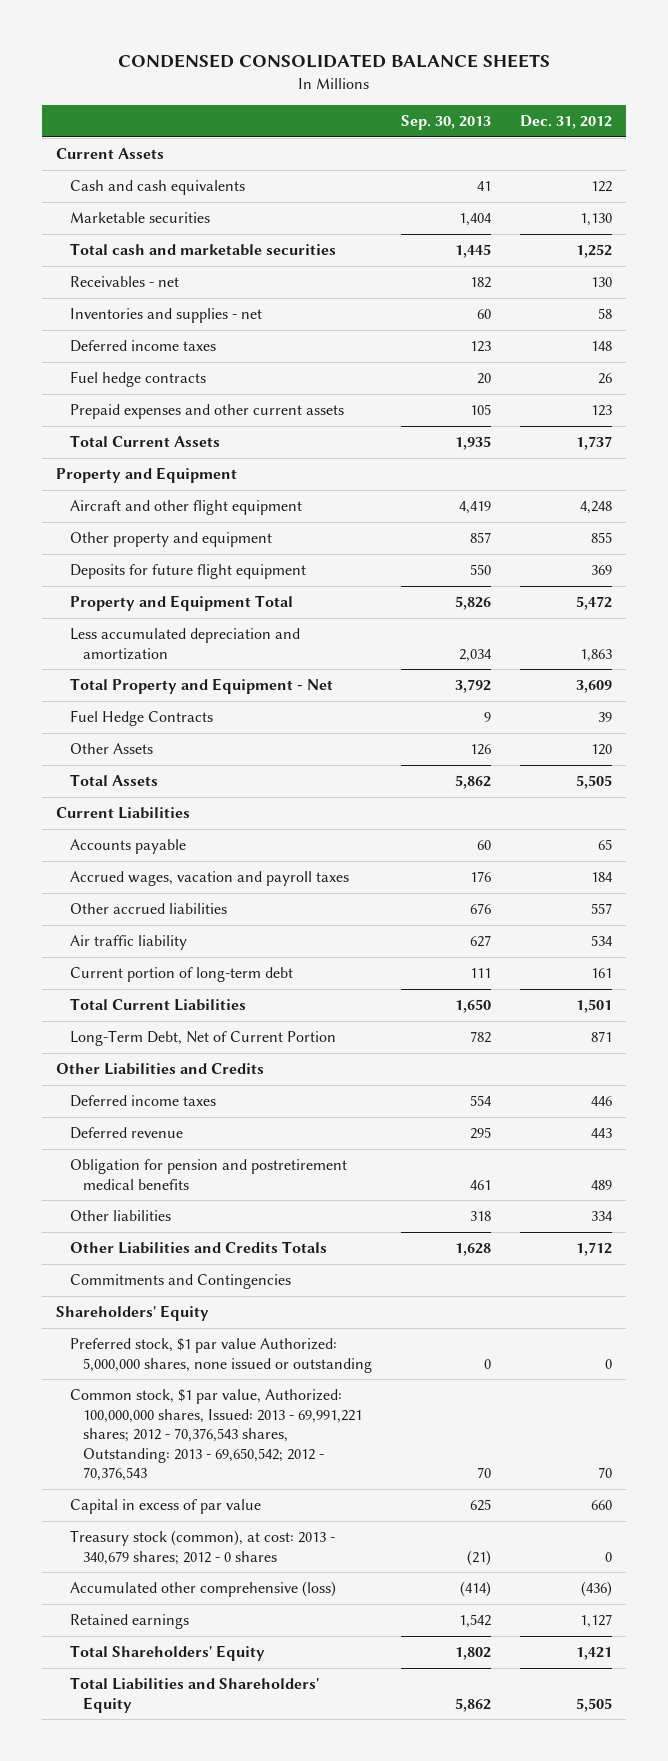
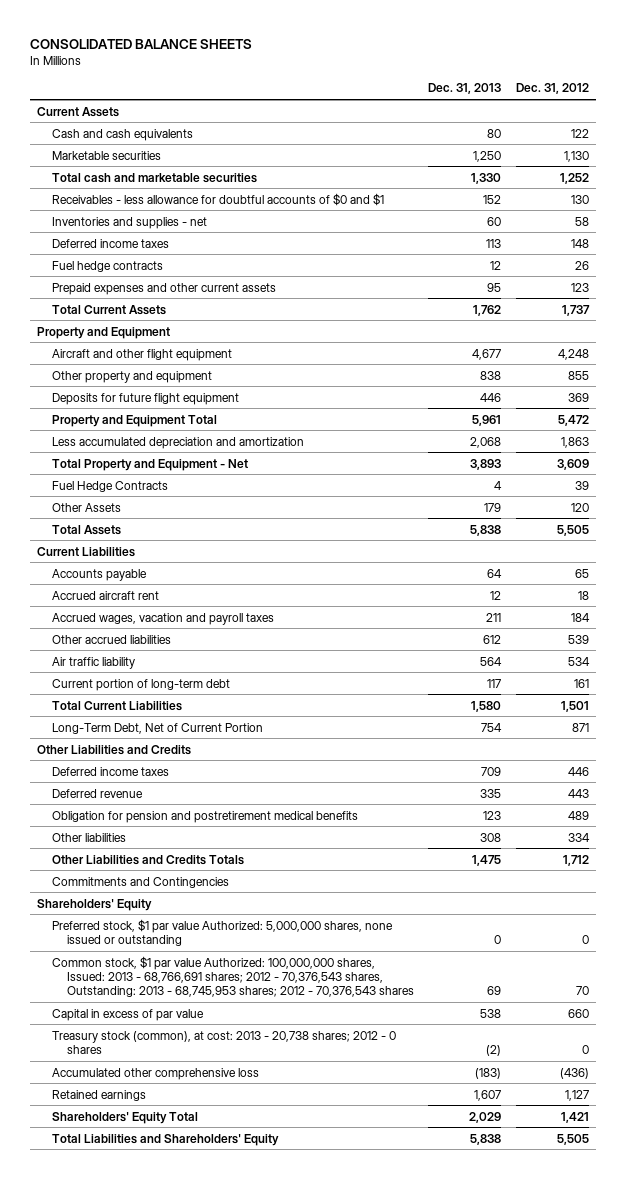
[118,53,551,68] CONDENSED CONSOLIDATED BALANCE SHEETS -> [30,38,253,49] CONSOLIDATED BALANCE SHEETS
[400,115,491,131] Sep. 30, 2013 -> none
none -> [428,83,502,95] Dec. 31, 2013
[69,276,179,288] Receivables - net -> [52,192,385,206] Receivables - less allowance for doubtful accounts of $0 and $1
none -> [52,590,160,600] Accrued aircraft rent
[590,903,612,915] 557 -> [567,634,589,644] 539
[69,1389,362,1482] Common stock, $1 par value, Authorized: 100,000,000 shares, Issued: 2013 - 69,991,221 shares; 2012 - 70,376,543 shares, Outstanding: 2013 - 69,650,542; 2012 - 70,376,543 -> [52,955,415,998] Common stock, $1 par value Authorized: 100,000,000 shares, Issued: 2013 - 68,766,691 shares; 2012 - 70,376,543 shares, Outstanding: 2013 - 68,745,953 shares; 2012 - 70,376,543 shares
[69,1530,335,1565] Treasury stock (common), at cost: 2013 - 340,679 shares; 2012 - 0 shares -> [52,1030,397,1054] Treasury stock (common), at cost: 2013 - 20,738 shares; 2012 - 0 shares
[69,1581,336,1598] Accumulated other comprehensive (loss) -> [52,1067,260,1080] Accumulated other comprehensive loss
[69,1645,265,1662] Total Shareholders' Equity -> [52,1111,199,1124] Shareholders' Equity Total

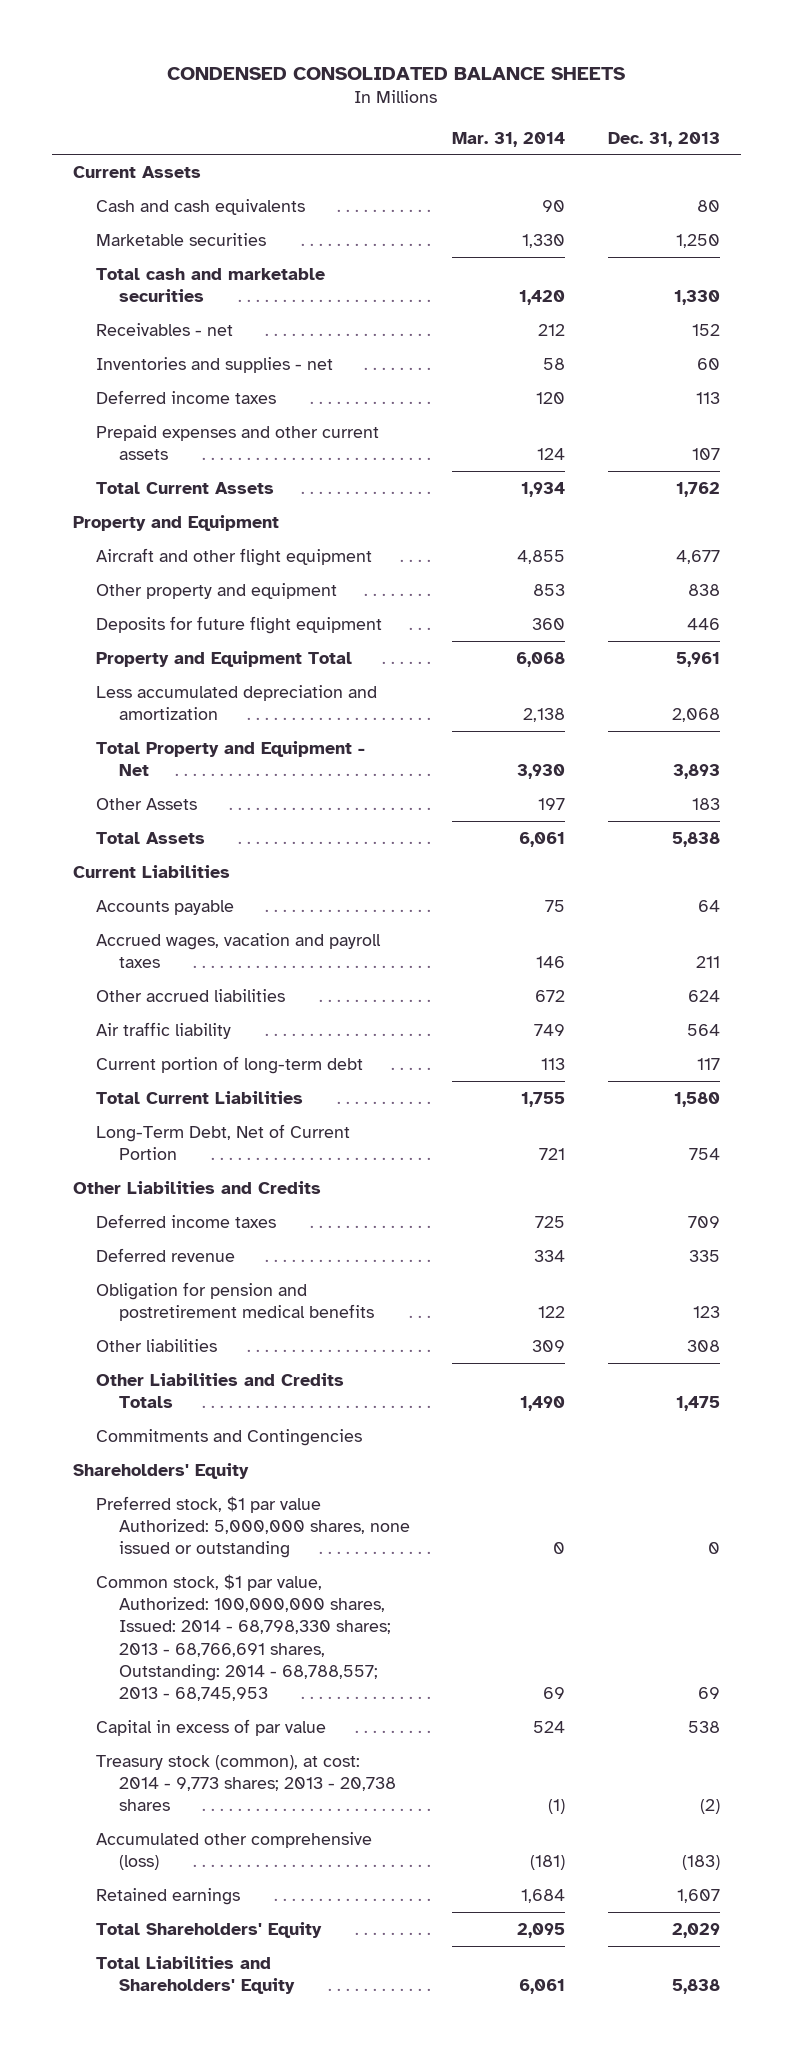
[30,38,253,49] CONSOLIDATED BALANCE SHEETS -> [167,66,626,80] CONDENSED CONSOLIDATED BALANCE SHEETS
[515,83,589,95] Dec. 31, 2012 -> none
none -> [452,131,566,147] Mar. 31, 2014
[52,192,385,206] Receivables - less allowance for doubtful accounts of $0 and $1 -> [96,322,234,336] Receivables - net
[52,260,164,272] Fuel hedge contracts -> none
[487,282,502,292] 95 -> [691,448,720,461] 107
[52,480,169,492] Fuel Hedge Contracts -> none
[484,502,502,512] 179 -> [691,797,720,810] 183
[52,590,160,600] Accrued aircraft rent -> none
[483,634,502,644] 612 -> [687,989,720,1002] 624
[52,955,415,998] Common stock, $1 par value Authorized: 100,000,000 shares, Issued: 2013 - 68,766,691 shares; 2012 - 70,376,543 shares, Outstanding: 2013 - 68,745,953 shares; 2012 - 70,376,543 shares -> [96,1573,392,1702] Common stock, $1 par value, Authorized: 100,000,000 shares, Issued: 2014 - 68,798,330 shares; 2013 - 68,766,691 shares, Outstanding: 2014 - 68,788,557; 2013 - 68,745,953
[52,1030,397,1054] Treasury stock (common), at cost: 2013 - 20,738 shares; 2012 - 0 shares -> [96,1754,397,1812] Treasury stock (common), at cost: 2014 - 9,773 shares; 2013 - 20,738 shares
[52,1067,260,1080] Accumulated other comprehensive loss -> [96,1831,373,1871] Accumulated other comprehensive (loss)
[52,1111,199,1124] Shareholders' Equity Total -> [96,1921,323,1938] Total Shareholders' Equity

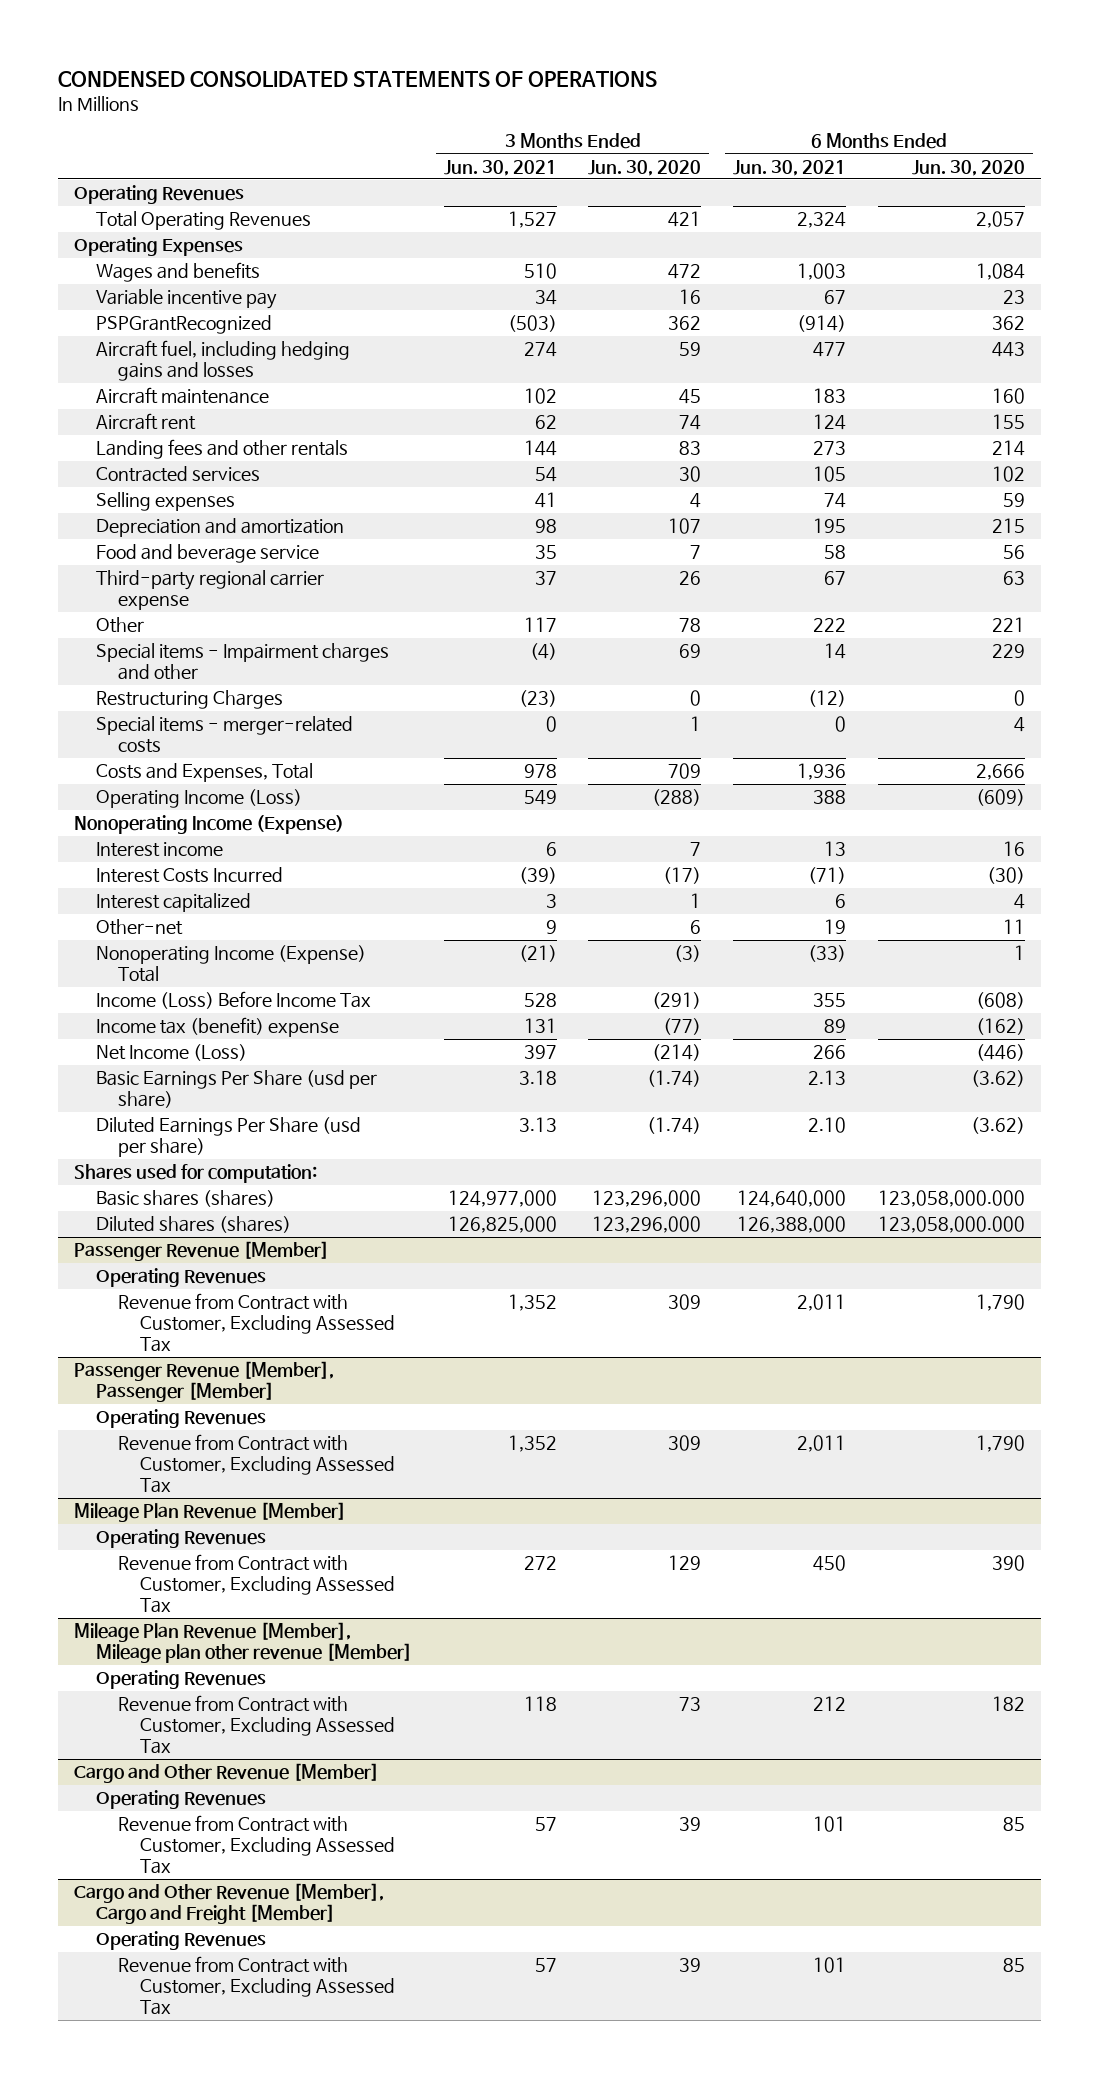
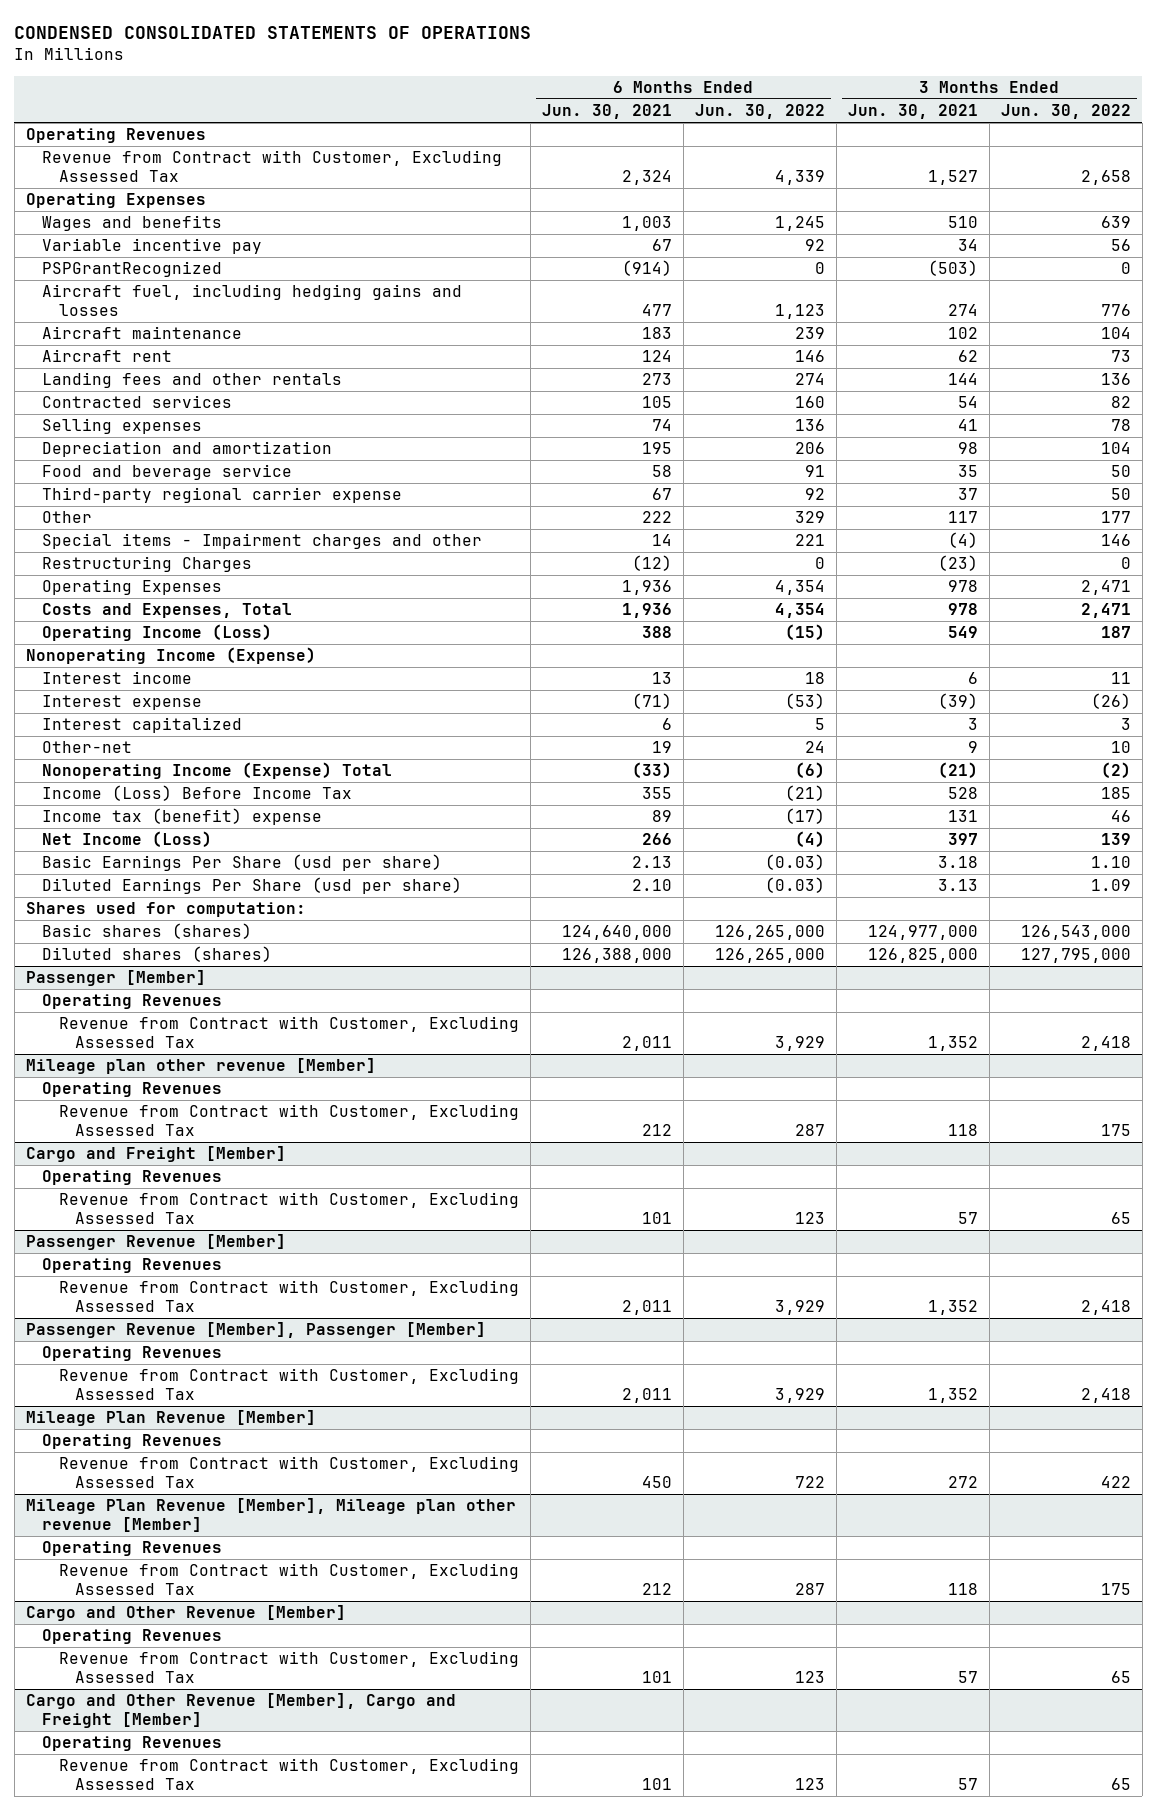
[588,159,702,176] Jun. 30, 2020 -> none
[911,159,1025,176] Jun. 30, 2020 -> none
none -> [694,104,825,120] Jun. 30, 2022
none -> [1000,104,1131,120] Jun. 30, 2022
[96,211,312,231] Total Operating Revenues -> [42,150,503,182] Revenue from Contract with Customer, Excluding Assessed Tax
[96,716,354,754] Special items - merger-related costs -> none
none -> [42,579,223,596] Operating Expenses
[96,867,284,884] Interest Costs Incurred -> [42,695,203,711] Interest expense
none -> [25,970,206,987] Passenger [Member]
none -> [42,994,223,1010] Operating Revenues
none -> [58,1016,519,1048] Revenue from Contract with Customer, Excluding Assessed Tax
none -> [25,1058,376,1075] Mileage plan other revenue [Member]
none -> [42,1082,223,1098] Operating Revenues
none -> [58,1104,519,1136] Revenue from Contract with Customer, Excluding Assessed Tax
none -> [25,1146,286,1163] Cargo and Freight [Member]
none -> [42,1170,223,1186] Operating Revenues
none -> [58,1192,519,1224] Revenue from Contract with Customer, Excluding Assessed Tax

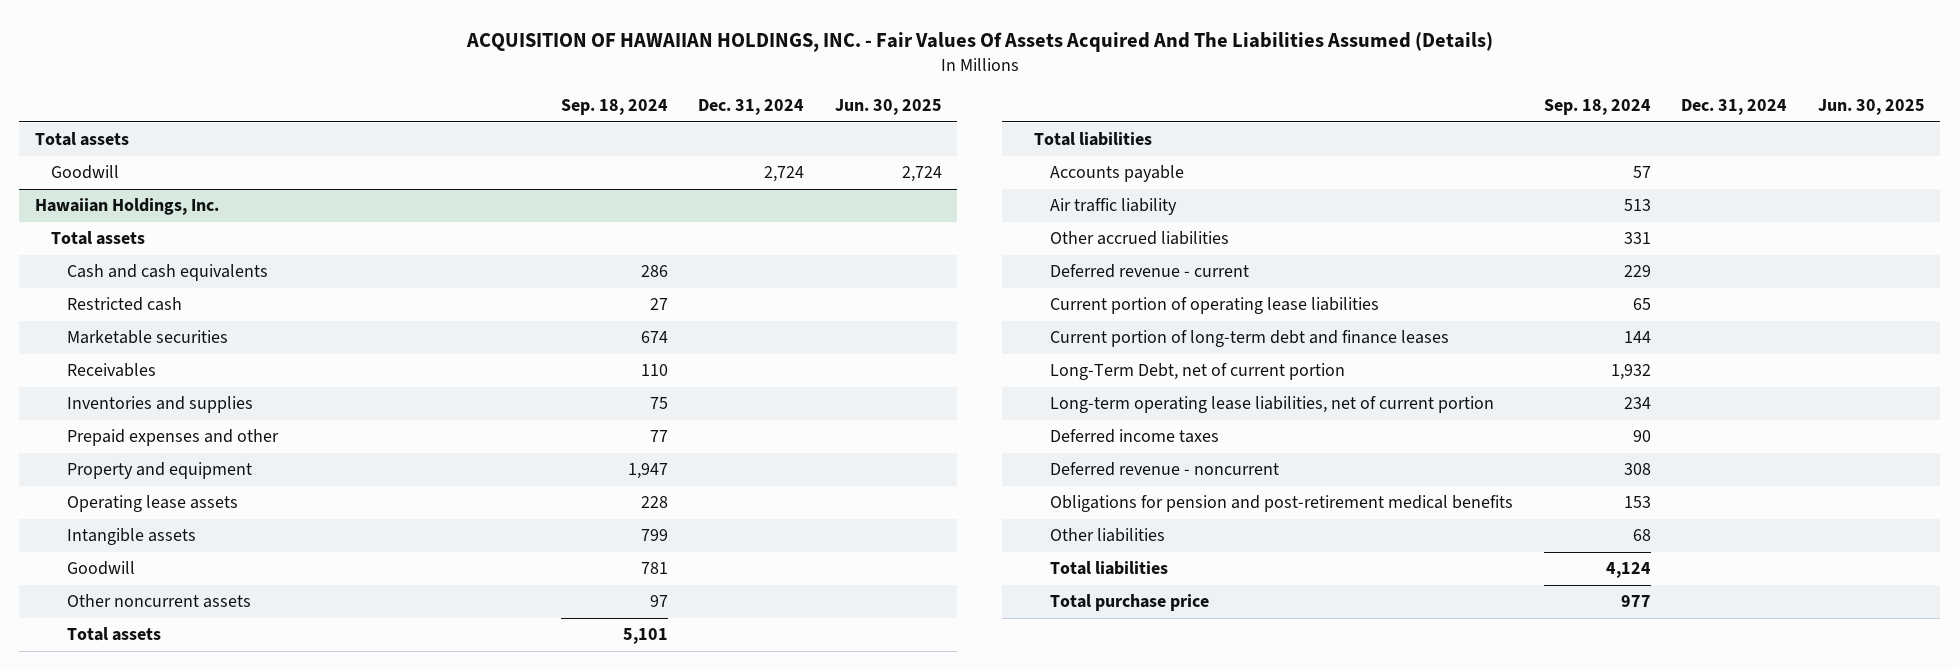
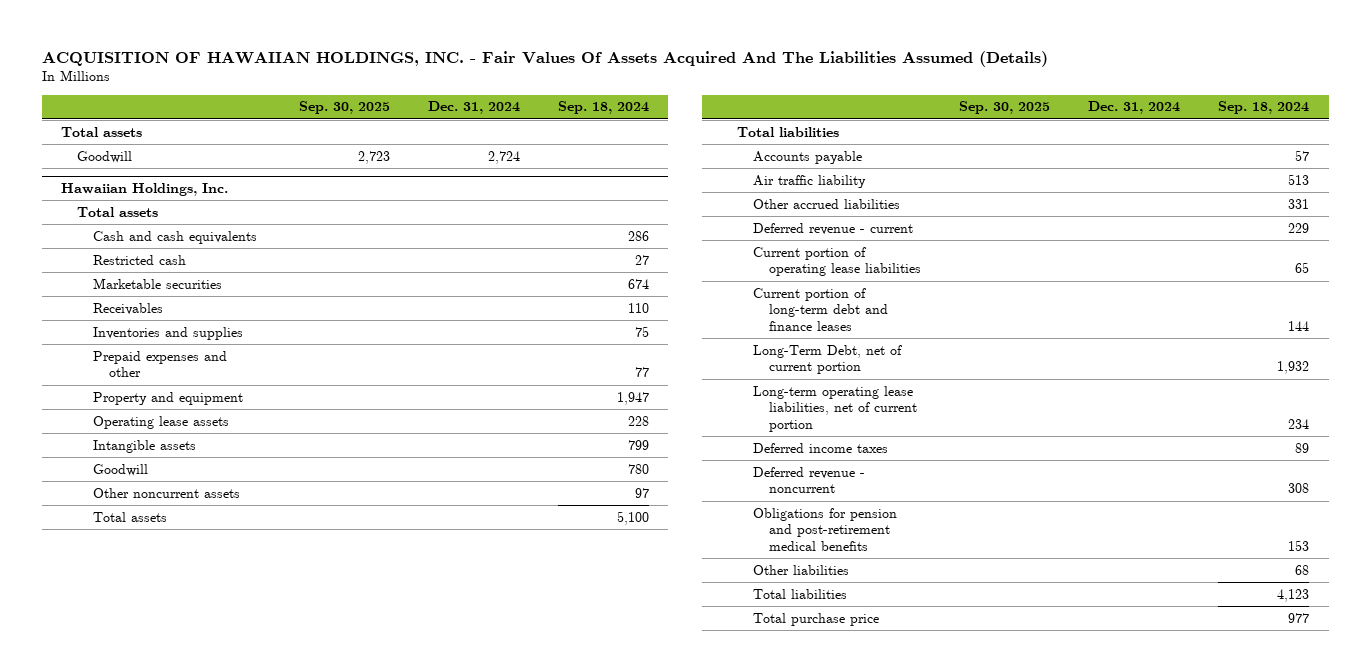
[835,99,943,116] Jun. 30, 2025 -> none
none -> [298,101,390,115] Sep. 30, 2025
[640,562,668,575] 781 -> [628,463,650,474] 780
[622,628,668,645] 5,101 -> [617,510,650,525] 5,100
[1632,430,1651,443] 90 -> [1295,442,1310,453] 89
[1605,562,1651,579] 4,124 -> [1277,588,1310,602] 4,123

